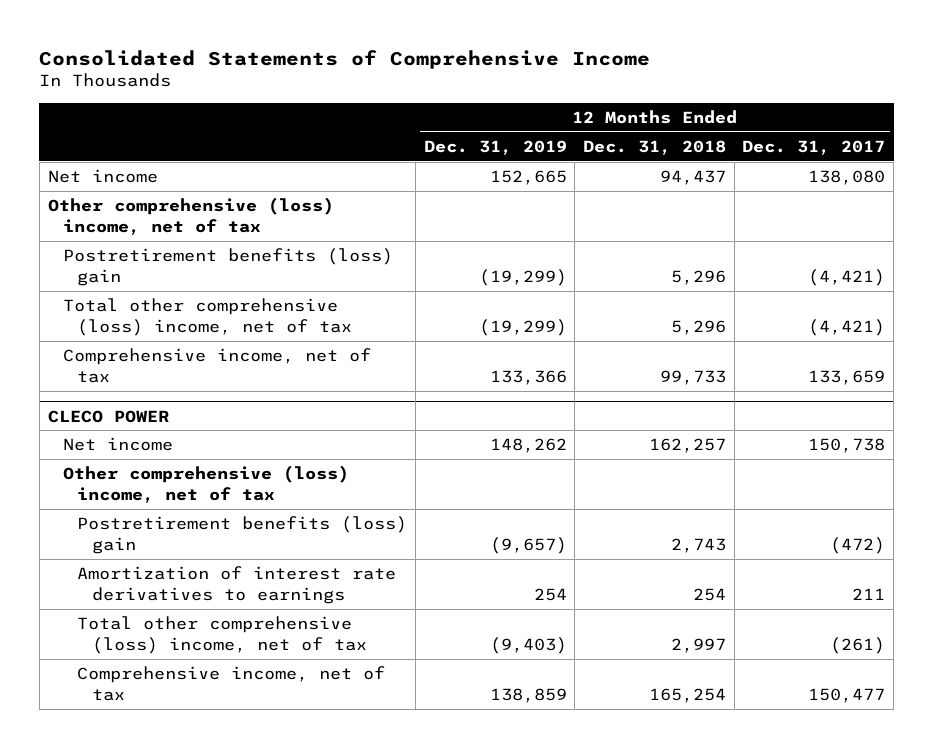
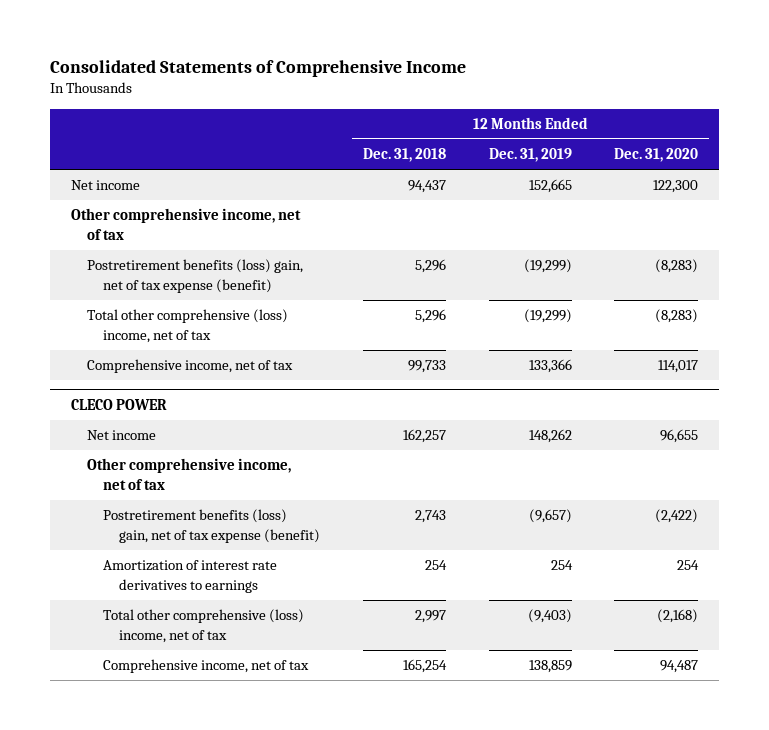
[742,140,886,156] Dec. 31, 2017 -> none
none -> [614,148,699,163] Dec. 31, 2020
[47,197,334,235] Other comprehensive (loss) income, net of tax -> [70,208,301,240] Other comprehensive income, net of tax
[62,248,393,286] Postretirement benefits (loss) gain -> [87,259,304,293] Postretirement benefits (loss) gain, net of tax expense (benefit)
[62,465,349,503] Other comprehensive (loss) income, net of tax -> [87,458,292,490] Other comprehensive income, net of tax
[77,516,408,554] Postretirement benefits (loss) gain -> [103,509,321,543] Postretirement benefits (loss) gain, net of tax expense (benefit)

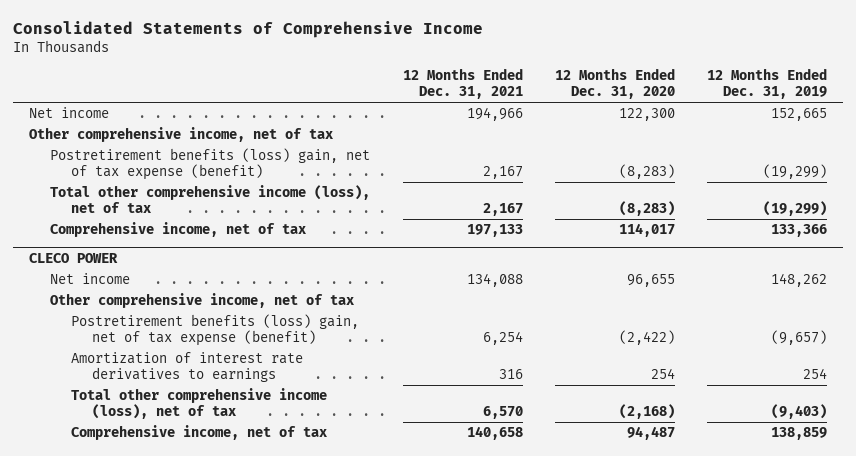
[363,148,447,163] Dec. 31, 2018 -> none
none -> [402,68,523,100] 12 Months Ended Dec. 31, 2021
[87,309,289,343] Total other comprehensive (loss) income, net of tax -> [50,185,371,214] Total other comprehensive income (loss), net of tax
[103,609,305,643] Total other comprehensive (loss) income, net of tax -> [71,388,328,420] Total other comprehensive income (loss), net of tax

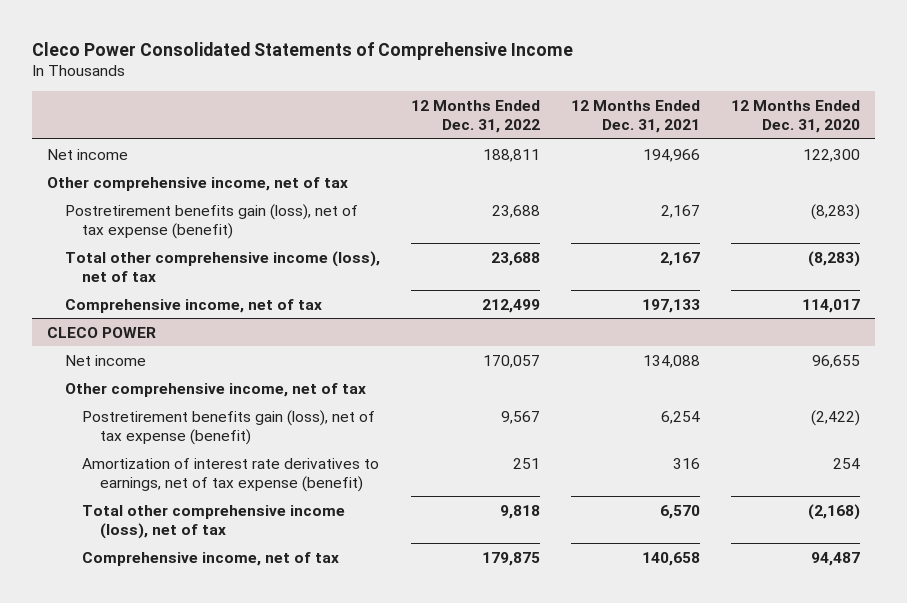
[13,21,484,39] Consolidated Statements of Comprehensive Income -> [31,41,573,60] Cleco Power Consolidated Statements of Comprehensive Income
[706,68,827,100] 12 Months Ended Dec. 31, 2019 -> none
none -> [410,99,540,134] 12 Months Ended Dec. 31, 2022
[50,148,371,181] Postretirement benefits (loss) gain, net of tax expense (benefit) -> [64,203,358,239] Postretirement benefits gain (loss), net of tax expense (benefit)
[71,314,360,347] Postretirement benefits (loss) gain, net of tax expense (benefit) -> [82,409,376,445] Postretirement benefits gain (loss), net of tax expense (benefit)
[71,352,304,383] Amortization of interest rate derivatives to earnings -> [82,457,380,492] Amortization of interest rate derivatives to earnings, net of tax expense (benefit)

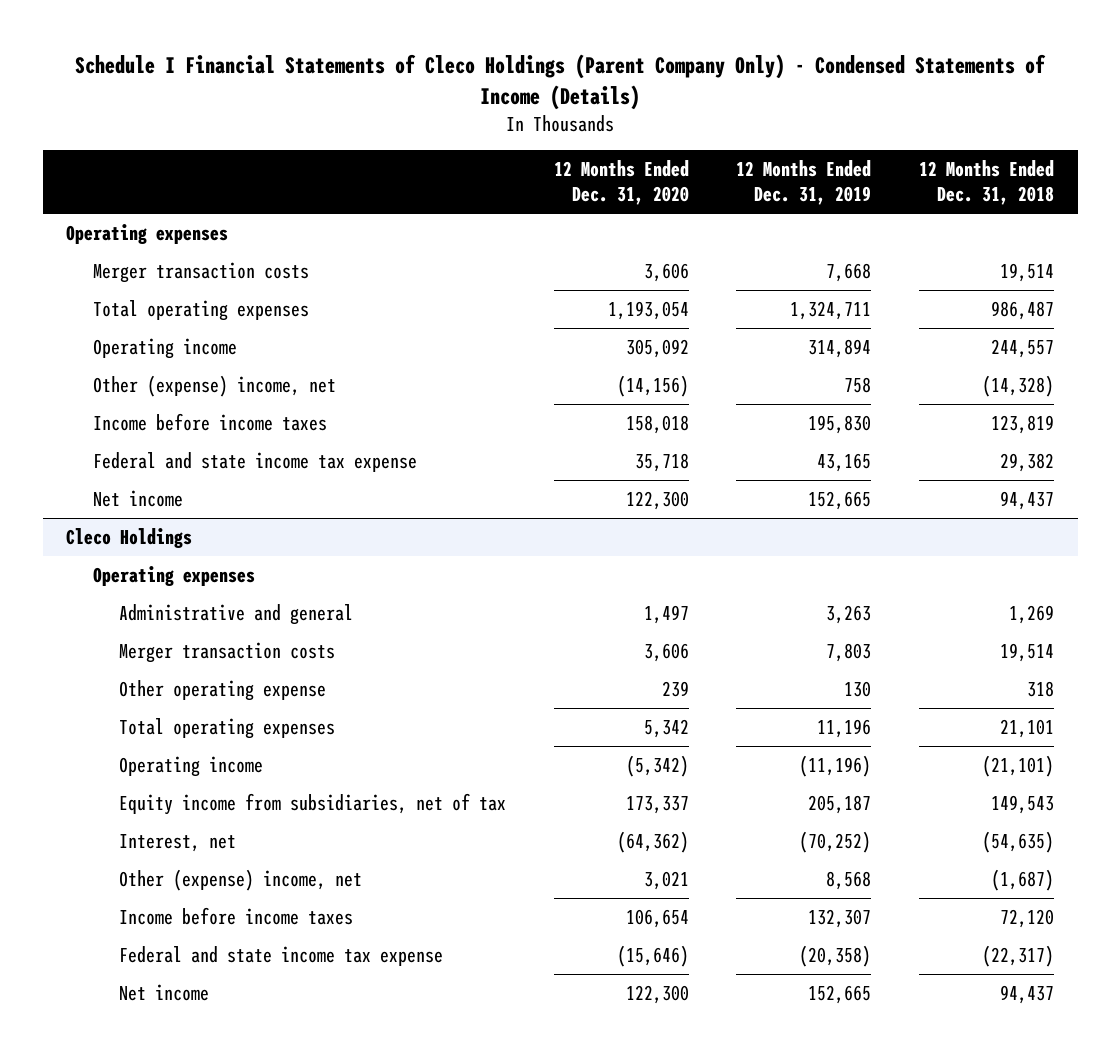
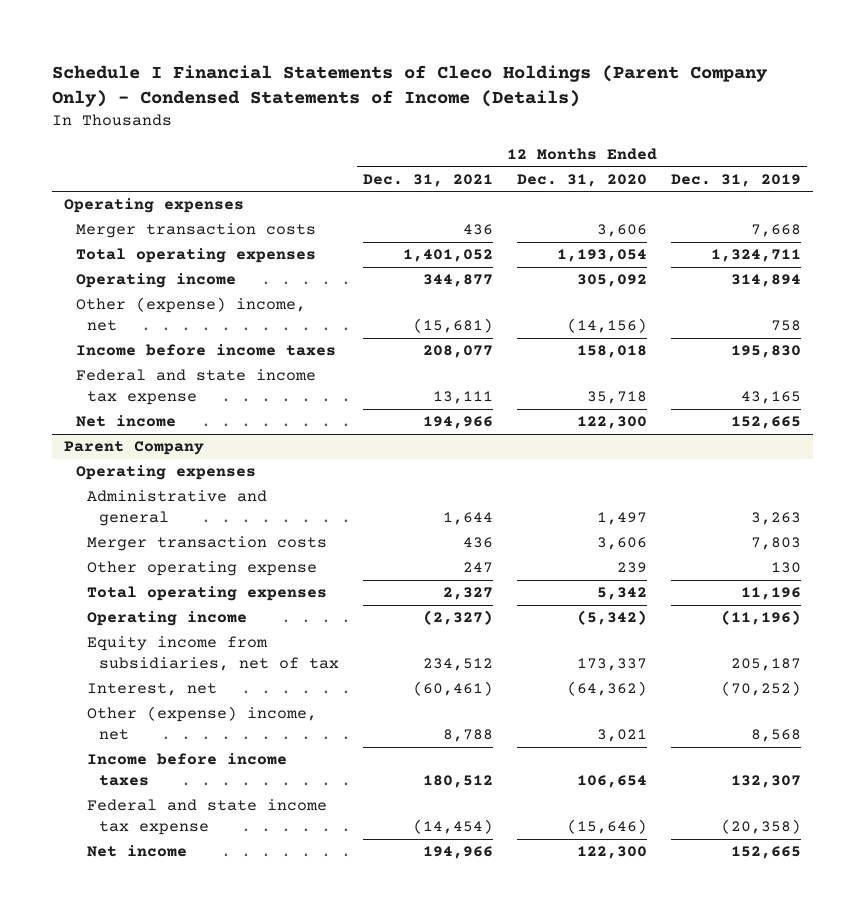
[919,160,1055,206] 12 Months Ended Dec. 31, 2018 -> none
none -> [362,173,493,187] Dec. 31, 2021
[66,527,193,548] Cleco Holdings -> [64,441,205,456] Parent Company

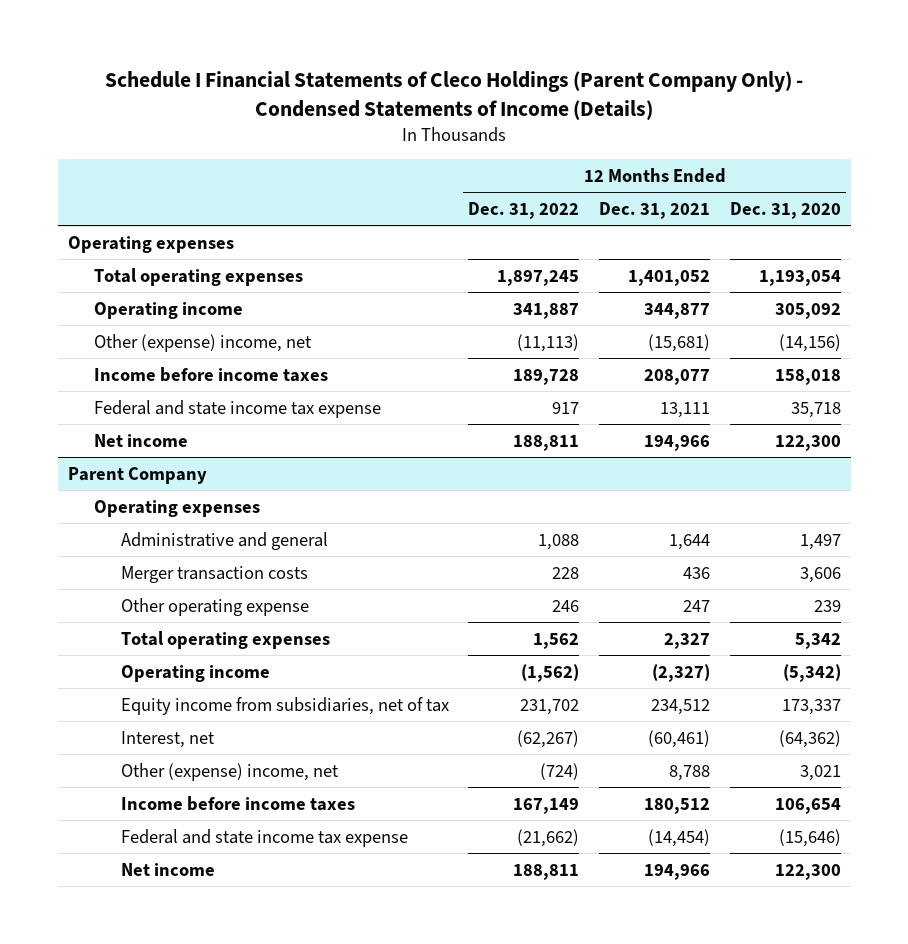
[670,173,801,187] Dec. 31, 2019 -> none
none -> [468,202,580,220] Dec. 31, 2022
[75,223,316,239] Merger transaction costs -> none

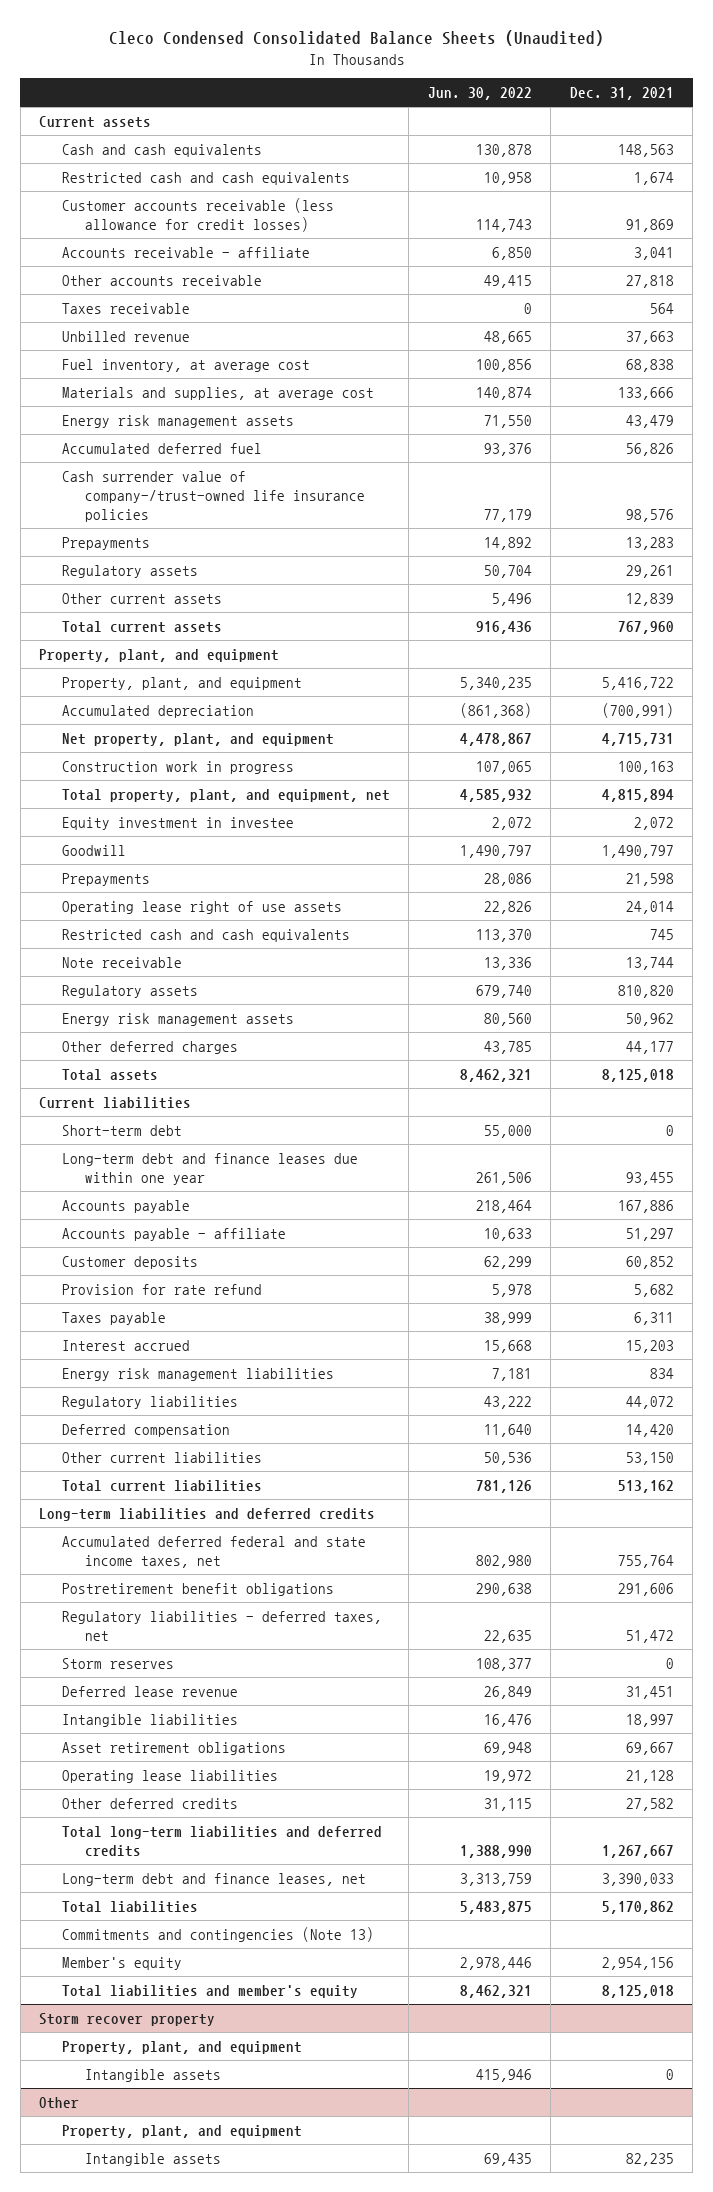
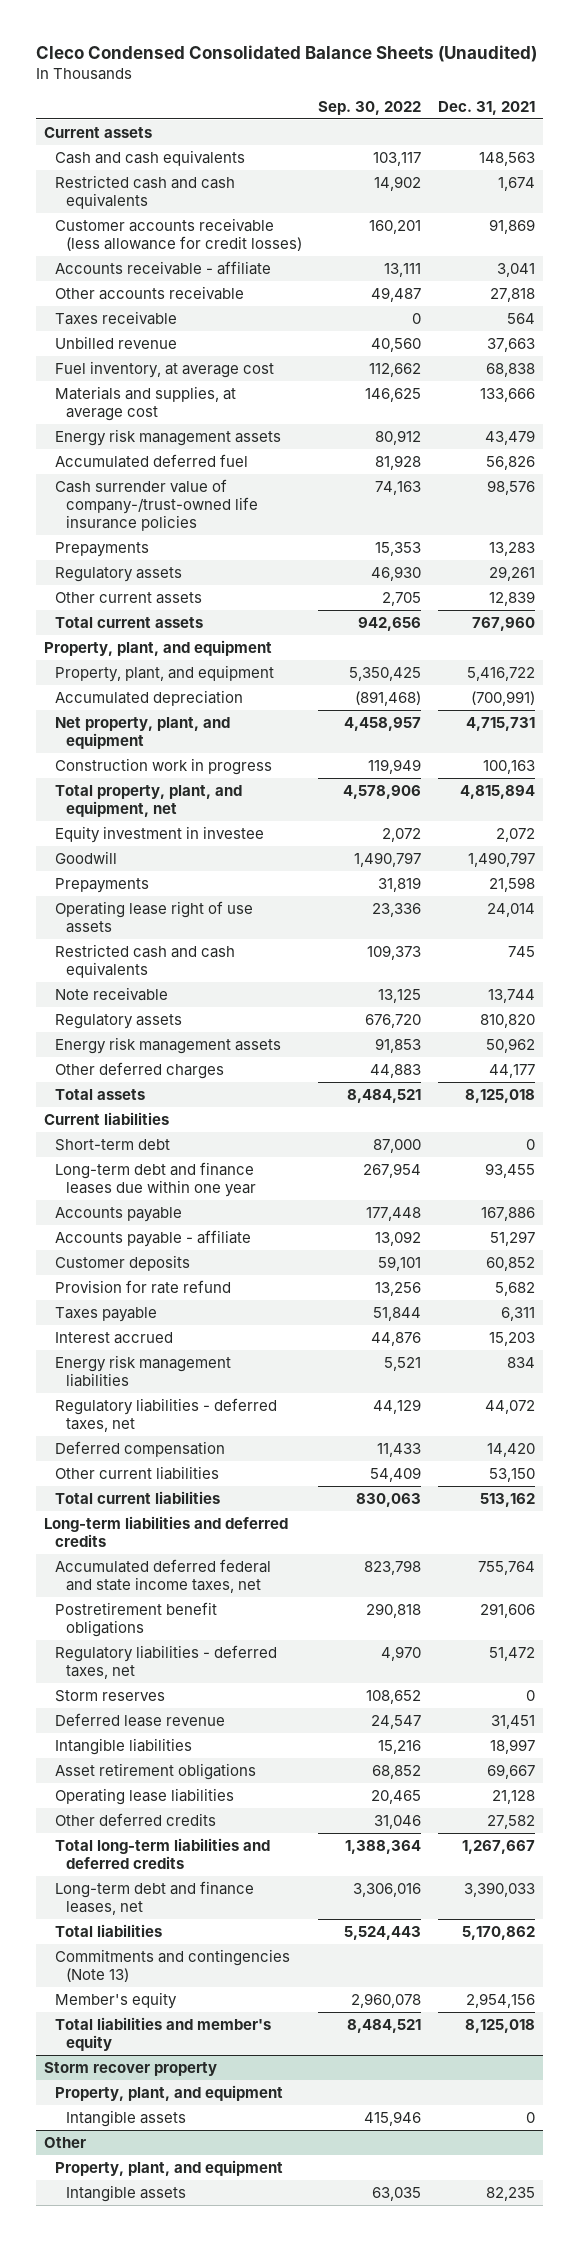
[427,87,532,101] Jun. 30, 2022 -> none
none -> [318,100,422,115] Sep. 30, 2022
[61,1395,238,1409] Regulatory liabilities -> [55,1397,278,1432] Regulatory liabilities - deferred taxes, net

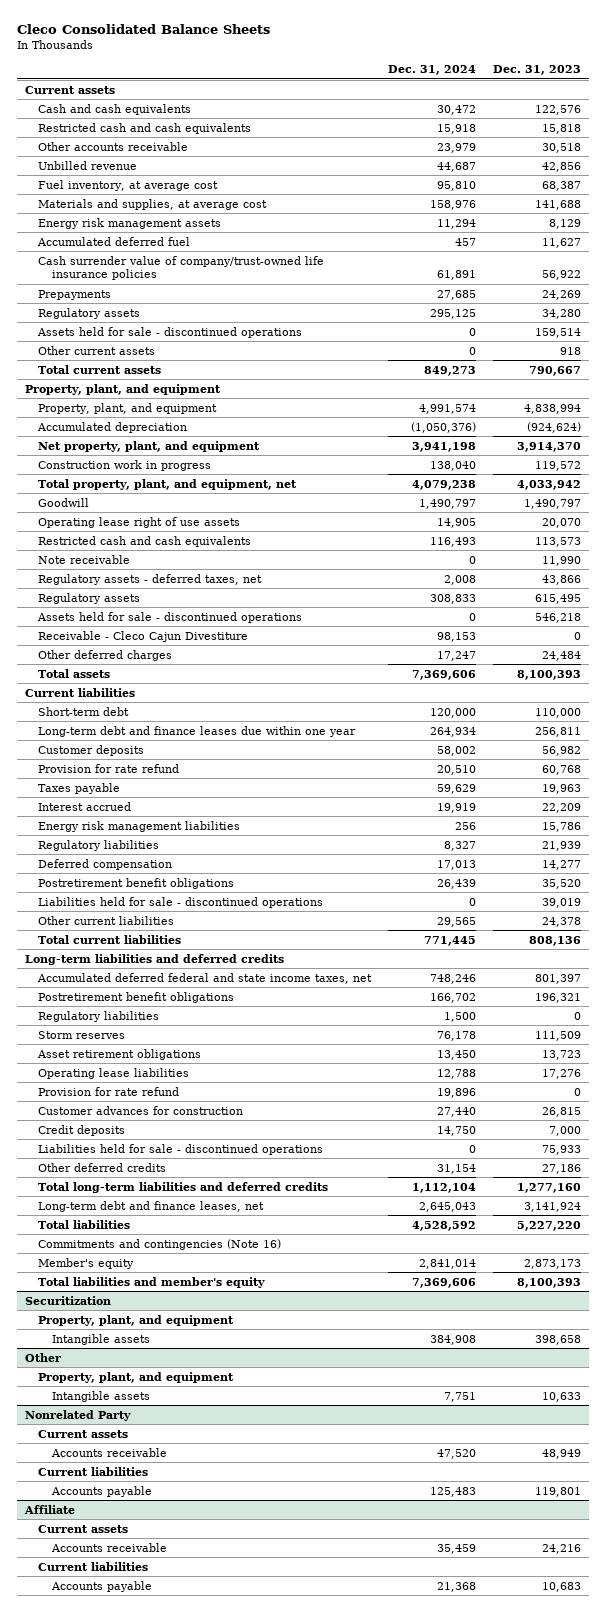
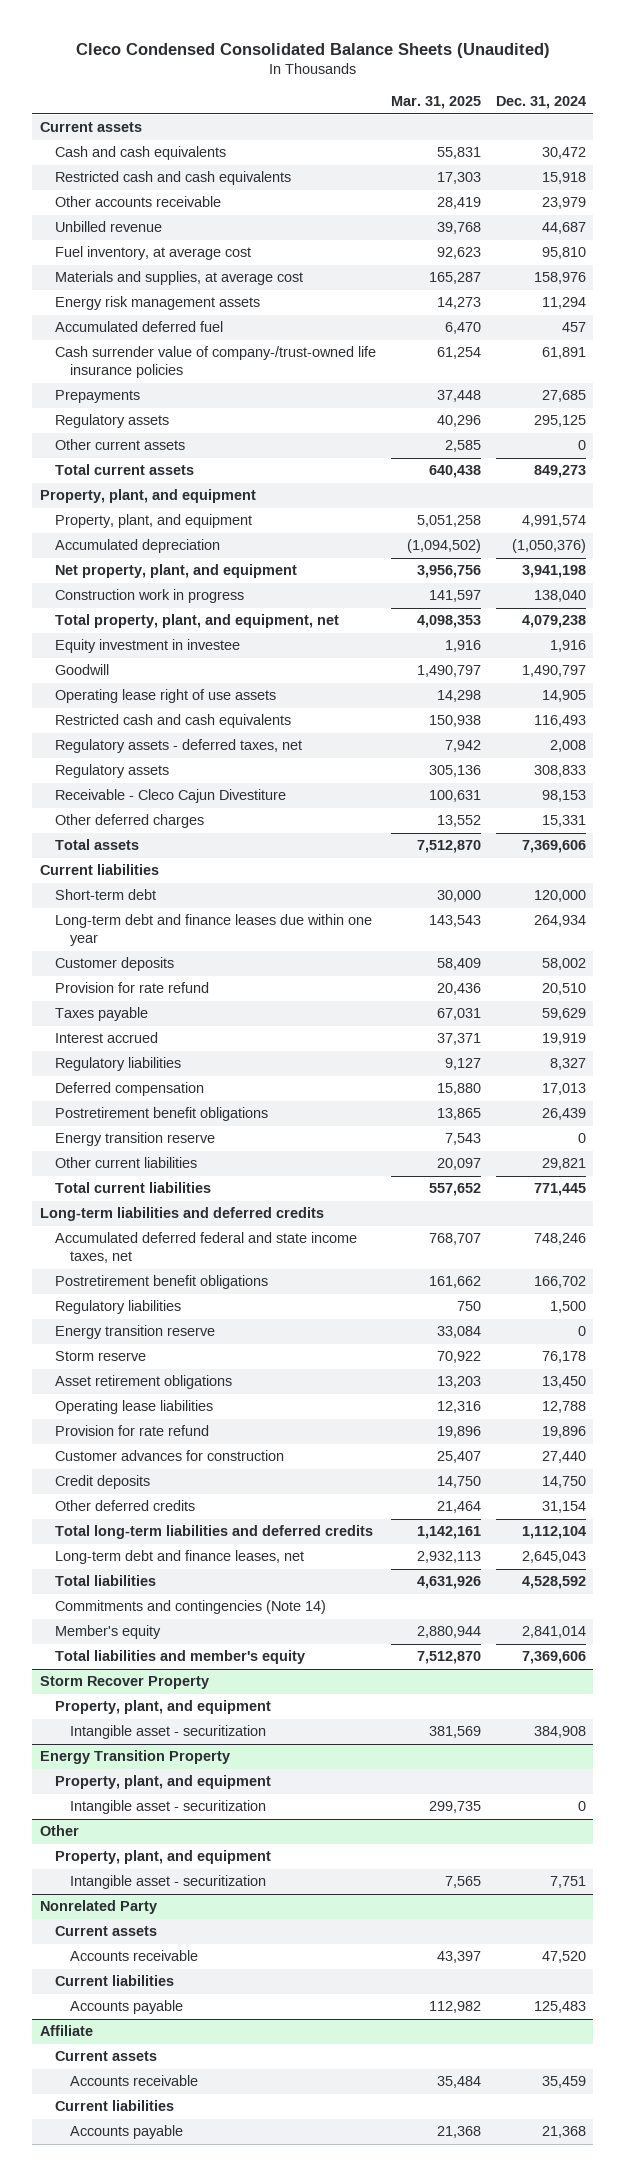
[16,23,270,34] Cleco Consolidated Balance Sheets -> [75,42,550,58] Cleco Condensed Consolidated Balance Sheets (Unaudited)
[492,65,581,76] Dec. 31, 2023 -> none
none -> [390,96,481,110] Mar. 31, 2025
[38,255,325,281] Cash surrender value of company/trust-owned life insurance policies -> [54,346,376,379] Cash surrender value of company-/trust-owned life insurance policies
[37,326,303,338] Assets held for sale - discontinued operations -> none
none -> [54,639,240,654] Equity investment in investee
[38,554,131,564] Note receivable -> none
[37,611,303,623] Assets held for sale - discontinued operations -> none
[436,650,476,661] 17,247 -> [541,815,586,828] 15,331
[38,820,241,832] Energy risk management liabilities -> none
[38,896,324,908] Liabilities held for sale - discontinued operations -> none
none -> [54,1132,215,1147] Energy transition reserve
[436,916,476,927] 29,565 -> [541,1158,586,1171] 29,821
none -> [54,1325,215,1340] Energy transition reserve
[38,1030,126,1039] Storm reserves -> [54,1351,146,1362] Storm reserve
[38,1143,324,1155] Liabilities held for sale - discontinued operations -> none
[38,1238,282,1250] Commitments and contingencies (Note 16) -> [54,1600,326,1615] Commitments and contingencies (Note 14)
[25,1295,112,1305] Securitization -> [39,1676,209,1690] Storm Recover Property
[51,1333,150,1345] Intangible assets -> [69,1725,266,1740] Intangible asset - securitization
none -> [39,1750,230,1765] Energy Transition Property
none -> [54,1775,271,1790] Property, plant, and equipment
none -> [69,1800,266,1815] Intangible asset - securitization
[51,1390,150,1402] Intangible assets -> [69,1875,266,1890] Intangible asset - securitization

